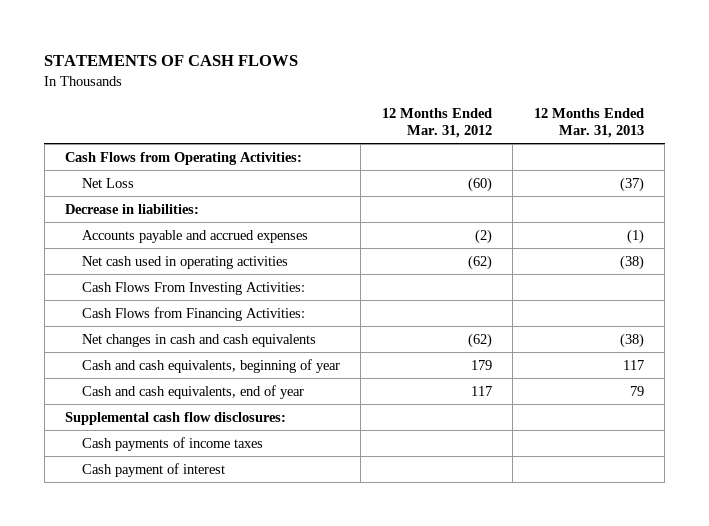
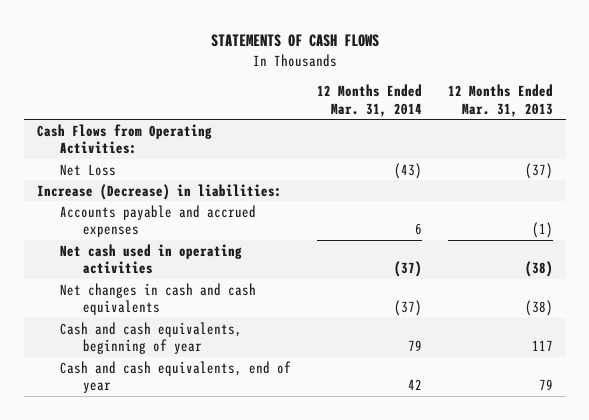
[381,107,492,138] 12 Months Ended Mar. 31, 2012 -> none
none -> [316,83,422,117] 12 Months Ended Mar. 31, 2014
[65,203,200,214] Decrease in liabilities: -> [36,183,282,200] Increase (Decrease) in liabilities:
[81,281,305,295] Cash Flows From Investing Activities: -> none
[81,306,305,321] Cash Flows from Financing Activities: -> none
[65,411,287,425] Supplemental cash flow disclosures: -> none
[81,436,263,451] Cash payments of income taxes -> none
[81,462,225,477] Cash payment of interest -> none

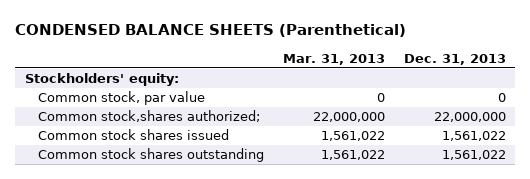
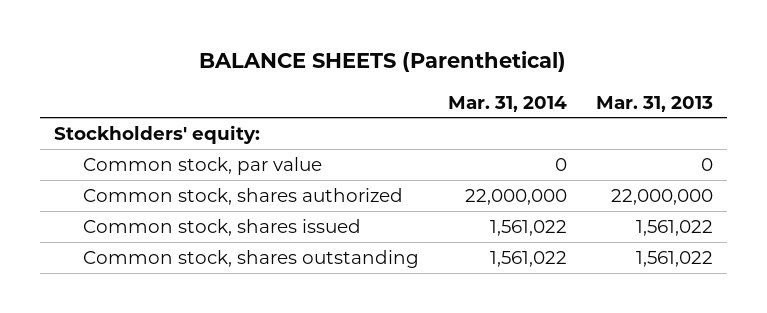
[15,24,407,38] CONDENSED BALANCE SHEETS (Parenthetical) -> [199,51,567,73] BALANCE SHEETS (Parenthetical)
[403,54,506,66] Dec. 31, 2013 -> none
none -> [447,95,567,112] Mar. 31, 2014
[37,110,260,123] Common stock,shares authorized; -> [82,187,403,205] Common stock, shares authorized
[37,129,229,141] Common stock shares issued -> [82,218,361,236] Common stock, shares issued
[37,148,264,163] Common stock shares outstanding -> [82,249,419,268] Common stock, shares outstanding

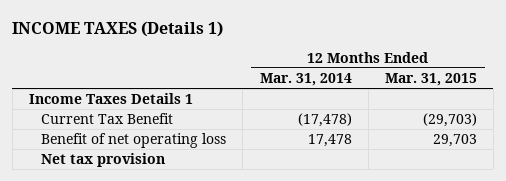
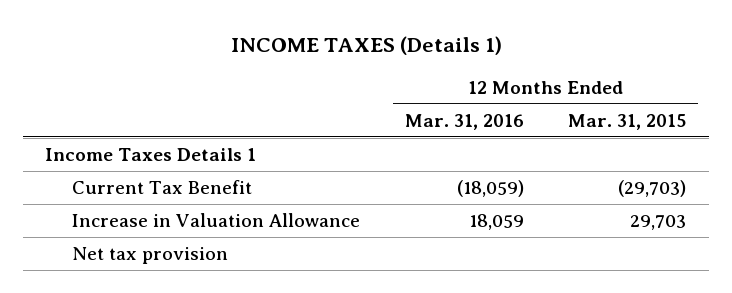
[259,73,352,87] Mar. 31, 2014 -> none
none -> [404,113,524,130] Mar. 31, 2016
[41,133,227,149] Benefit of net operating loss -> [71,212,360,227] Increase in Valuation Allowance

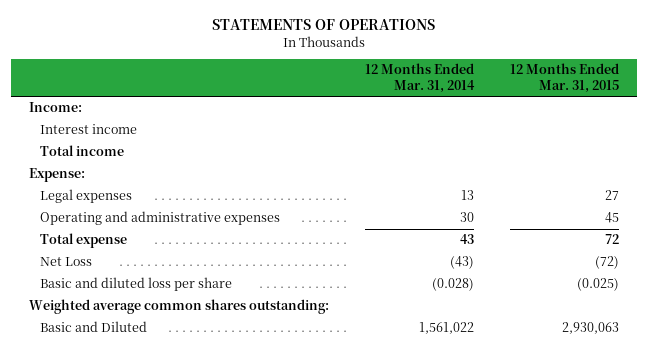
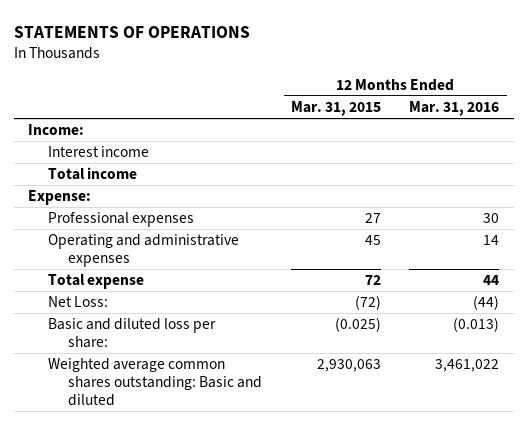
[364,63,475,94] 12 Months Ended Mar. 31, 2014 -> none
none -> [409,101,500,117] Mar. 31, 2016
[39,189,132,204] Legal expenses -> none
none -> [48,212,195,228] Professional expenses
[28,299,329,315] Weighted average common shares outstanding: -> none
[39,257,92,267] Net Loss -> [48,296,109,308] Net Loss:
[39,277,232,292] Basic and diluted loss per share -> [48,318,217,349] Basic and diluted loss per share:
[39,321,147,333] Basic and Diluted -> [48,358,263,407] Weighted average common shares outstanding: Basic and diluted

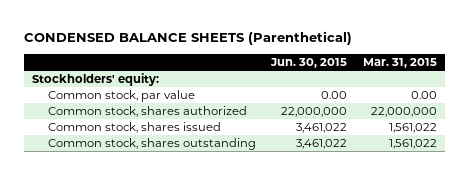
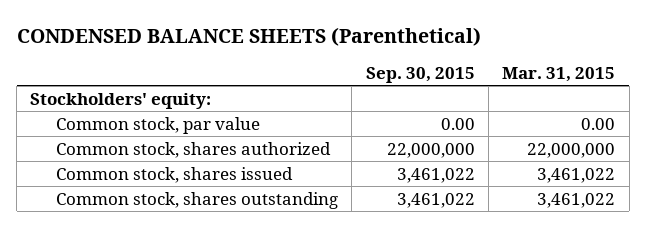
[270,57,348,68] Jun. 30, 2015 -> none
none -> [365,66,475,83] Sep. 30, 2015
[389,123,438,134] 1,561,022 -> [537,167,616,183] 3,461,022
[389,139,438,150] 1,561,022 -> [537,192,616,208] 3,461,022

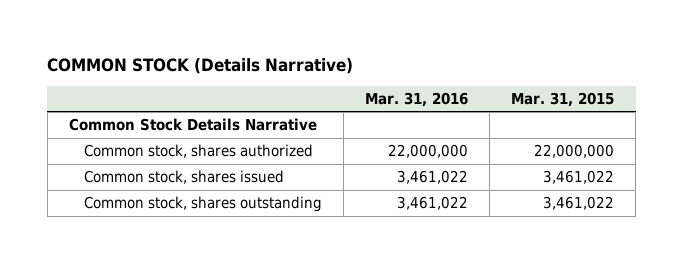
[16,26,481,46] CONDENSED BALANCE SHEETS (Parenthetical) -> [47,57,354,74] COMMON STOCK (Details Narrative)
[365,66,475,83] Sep. 30, 2015 -> none
none -> [365,91,469,107] Mar. 31, 2016
[30,92,212,109] Stockholders' equity: -> none
[55,116,260,134] Common stock, par value -> none
none -> [68,118,317,132] Common Stock Details Narrative

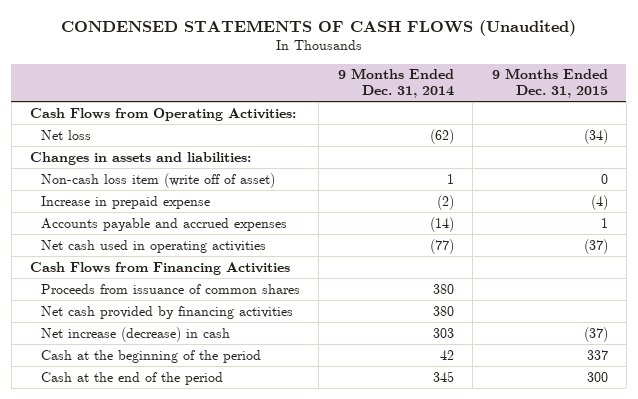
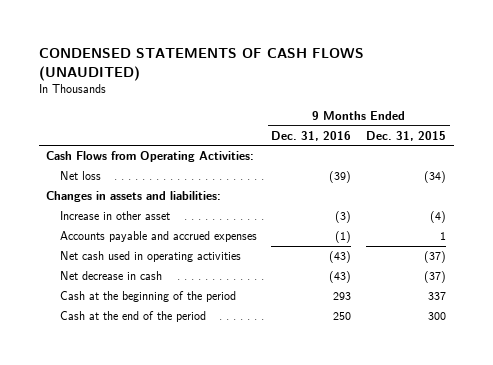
[60,20,576,37] CONDENSED STATEMENTS OF CASH FLOWS (Unaudited) -> [38,47,364,81] CONDENSED STATEMENTS OF CASH FLOWS (UNAUDITED)
[337,68,454,99] 9 Months Ended Dec. 31, 2014 -> none
none -> [271,130,352,141] Dec. 31, 2016
[41,172,276,188] Non-cash loss item (write off of asset) -> none
[41,195,211,209] Increase in prepaid expense -> none
none -> [59,211,170,221] Increase in other asset
[30,261,291,275] Cash Flows from Financing Activities -> none
[41,283,301,294] Proceeds from issuance of common shares -> none
[41,305,294,319] Net cash provided by financing activities -> none
[41,326,231,342] Net increase (decrease) in cash -> [59,271,162,281] Net decrease in cash

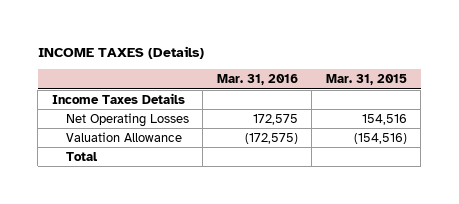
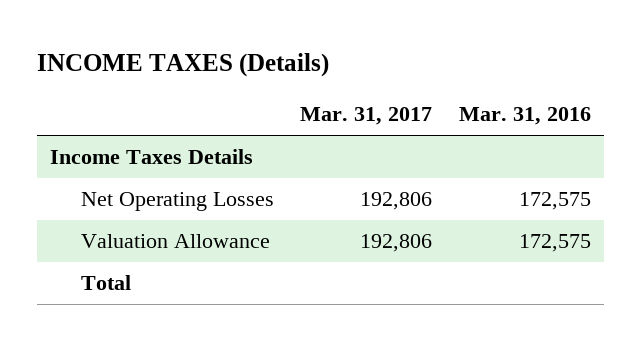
[325,74,407,86] Mar. 31, 2015 -> none
none -> [300,107,433,126] Mar. 31, 2017
[244,132,298,144] (172,575) -> [518,234,591,253] 172,575

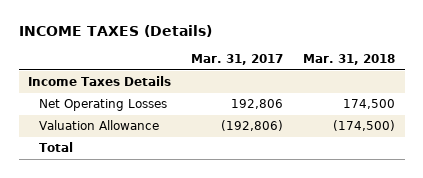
[458,107,591,126] Mar. 31, 2016 -> none
none -> [302,54,395,66] Mar. 31, 2018
[360,234,433,253] 192,806 -> [221,120,284,132] (192,806)

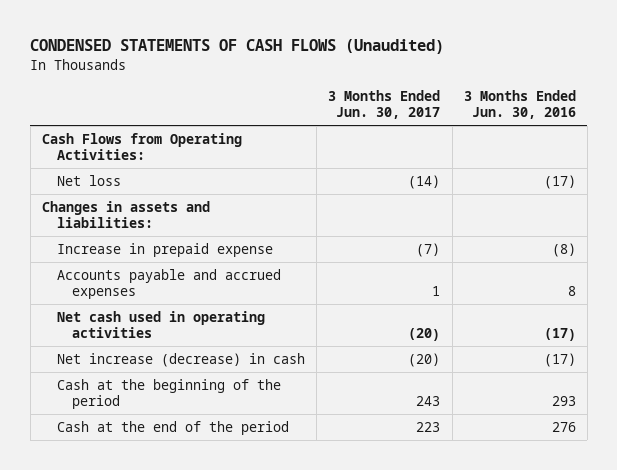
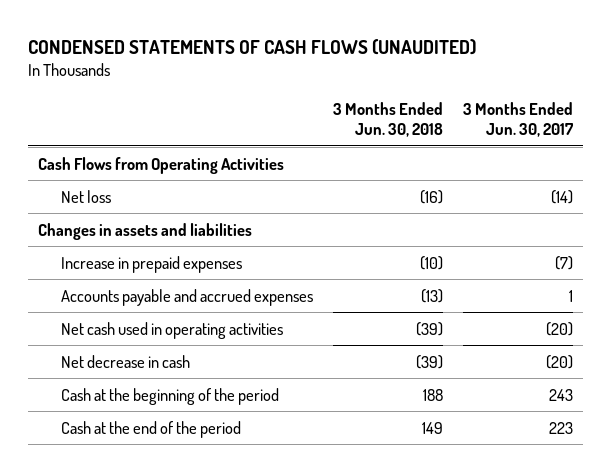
[30,39,445,55] CONDENSED STATEMENTS OF CASH FLOWS (Unaudited) -> [27,38,476,55] CONDENSED STATEMENTS OF CASH FLOWS (UNAUDITED)
[463,90,576,120] 3 Months Ended Jun. 30, 2016 -> none
none -> [332,102,443,138] 3 Months Ended Jun. 30, 2018
[41,132,242,160] Cash Flows from Operating Activities: -> [37,156,284,174] Cash Flows from Operating Activities
[41,200,210,228] Changes in assets and liabilities: -> [37,222,252,240] Changes in assets and liabilities
[57,242,274,257] Increase in prepaid expense -> [60,255,242,273] Increase in prepaid expenses
[57,352,306,367] Net increase (decrease) in cash -> [60,354,190,368] Net decrease in cash

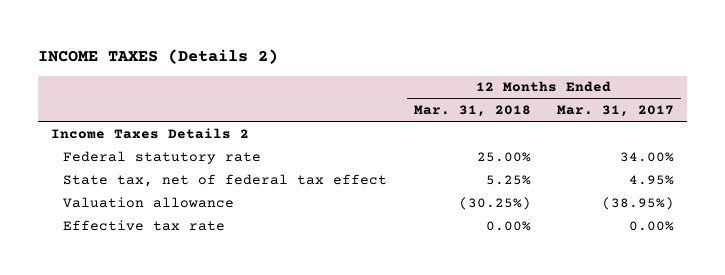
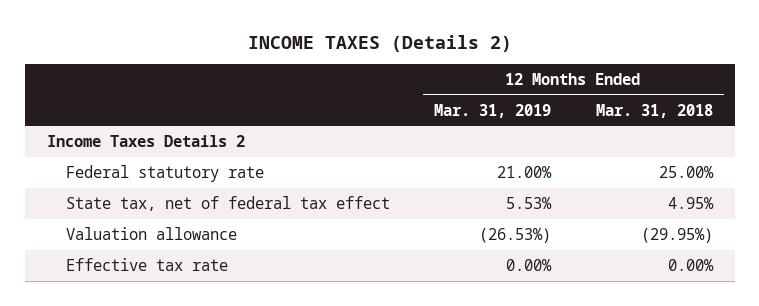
[557,105,675,118] Mar. 31, 2017 -> none
none -> [434,103,552,118] Mar. 31, 2019
[485,174,531,185] 5.25% -> [667,196,714,209] 4.95%
[458,196,531,210] (30.25%) -> [640,227,713,243] (29.95%)

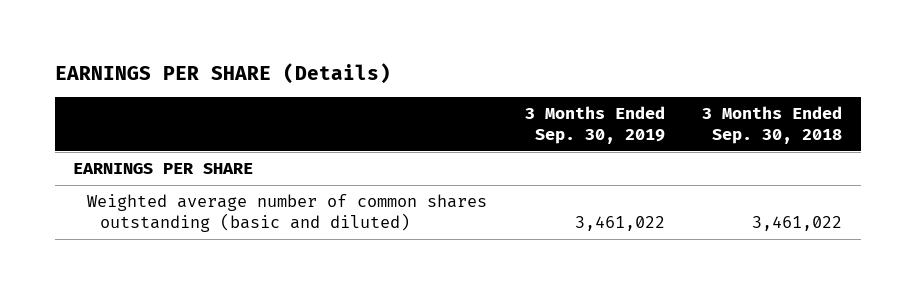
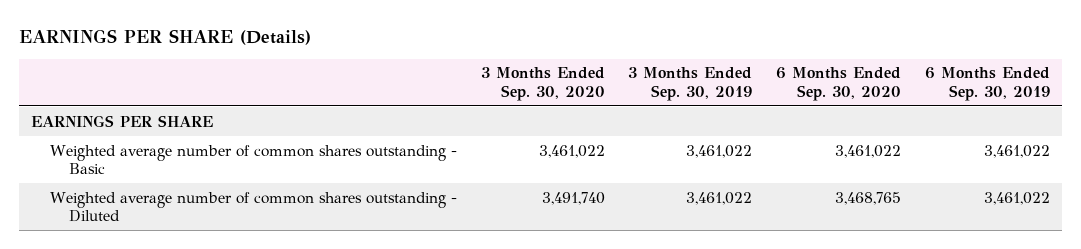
[702,106,843,145] 3 Months Ended Sep. 30, 2018 -> none
none -> [480,67,605,101] 3 Months Ended Sep. 30, 2020
none -> [776,67,902,101] 6 Months Ended Sep. 30, 2020
none -> [924,67,1050,101] 6 Months Ended Sep. 30, 2019
[86,194,487,233] Weighted average number of common shares outstanding (basic and diluted) -> [50,144,458,175] Weighted average number of common shares outstanding - Basic
none -> [50,191,458,223] Weighted average number of common shares outstanding - Diluted

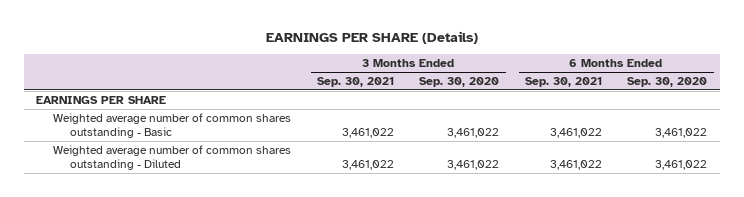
[628,67,753,101] 3 Months Ended Sep. 30, 2019 -> none
[924,67,1050,101] 6 Months Ended Sep. 30, 2019 -> none
none -> [316,76,394,87] Sep. 30, 2021
none -> [524,76,602,87] Sep. 30, 2021
[541,191,605,205] 3,491,740 -> [447,160,500,171] 3,461,022
[835,191,902,205] 3,468,765 -> [655,160,708,171] 3,461,022

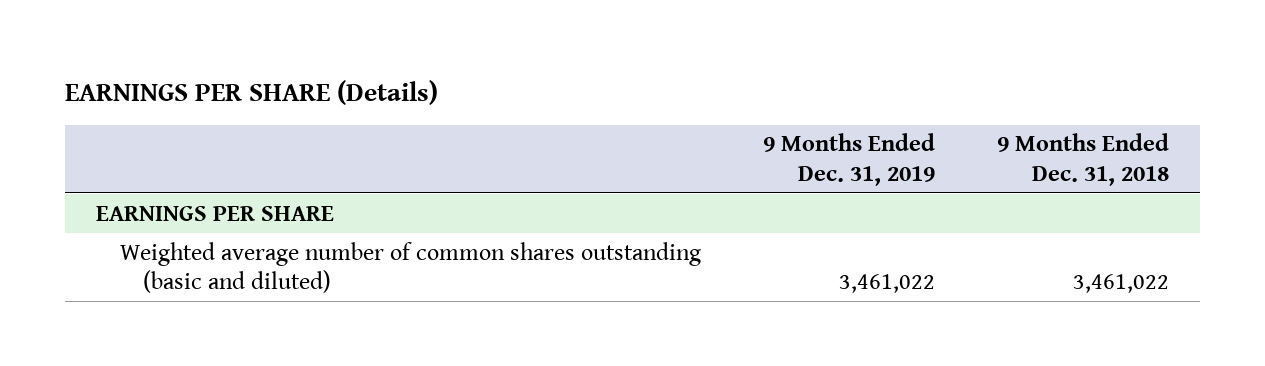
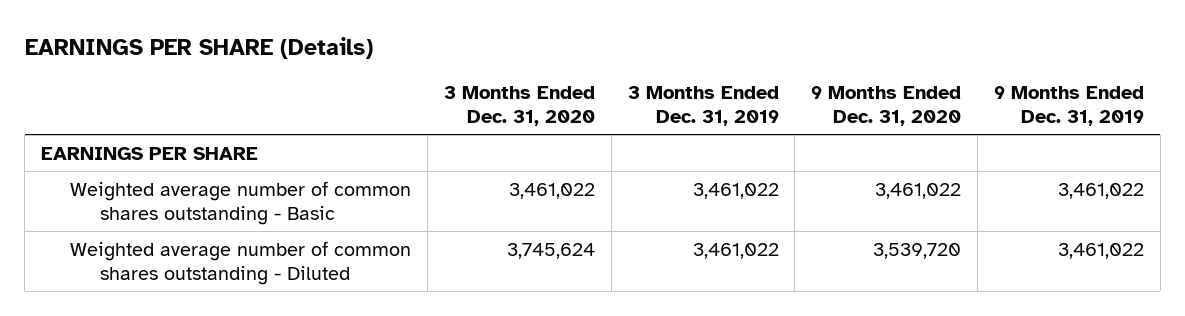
[996,133,1169,186] 9 Months Ended Dec. 31, 2018 -> none
none -> [443,86,595,126] 3 Months Ended Dec. 31, 2020
none -> [627,86,779,126] 3 Months Ended Dec. 31, 2019
none -> [811,86,962,126] 9 Months Ended Dec. 31, 2020
[119,241,701,294] Weighted average number of common shares outstanding (basic and diluted) -> [70,180,412,225] Weighted average number of common shares outstanding - Basic
none -> [70,240,412,285] Weighted average number of common shares outstanding - Diluted

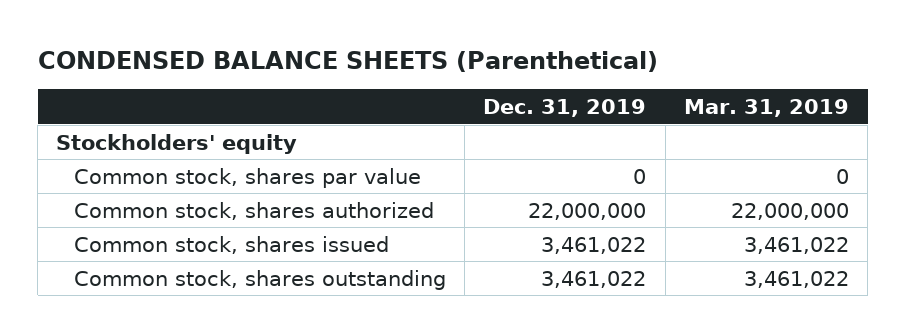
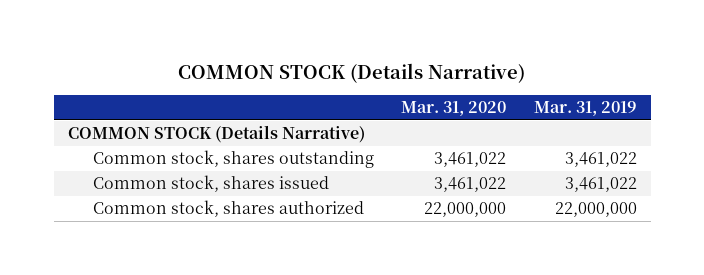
[37,51,658,73] CONDENSED BALANCE SHEETS (Parenthetical) -> [178,62,526,83] COMMON STOCK (Details Narrative)
[483,99,647,118] Dec. 31, 2019 -> none
none -> [401,101,507,117] Mar. 31, 2020
[56,133,298,154] Stockholders' equity -> none
[73,167,421,188] Common stock, shares par value -> none
none -> [67,125,365,144] COMMON STOCK (Details Narrative)
[73,235,389,254] Common stock, shares issued -> [92,175,329,193] Common stock, shares issued
[73,201,434,220] Common stock, shares authorized -> [92,200,364,218] Common stock, shares authorized

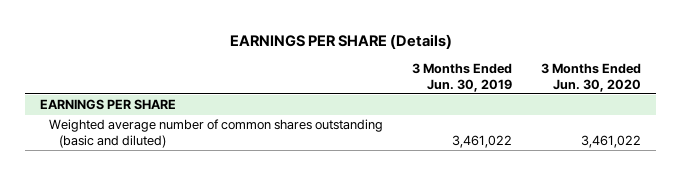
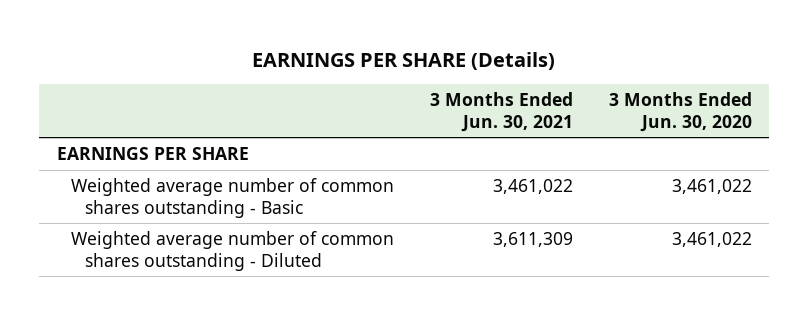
[412,62,513,92] 3 Months Ended Jun. 30, 2019 -> none
none -> [429,92,573,132] 3 Months Ended Jun. 30, 2021
[49,119,384,149] Weighted average number of common shares outstanding (basic and diluted) -> [71,178,395,218] Weighted average number of common shares outstanding - Basic
none -> [71,231,395,271] Weighted average number of common shares outstanding - Diluted

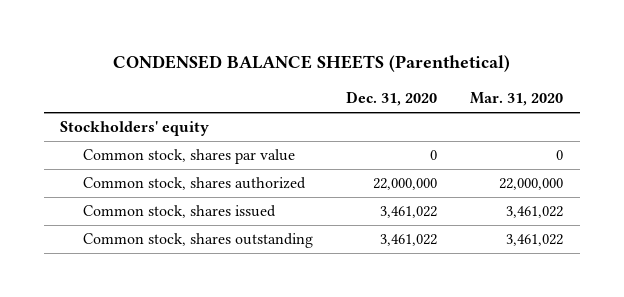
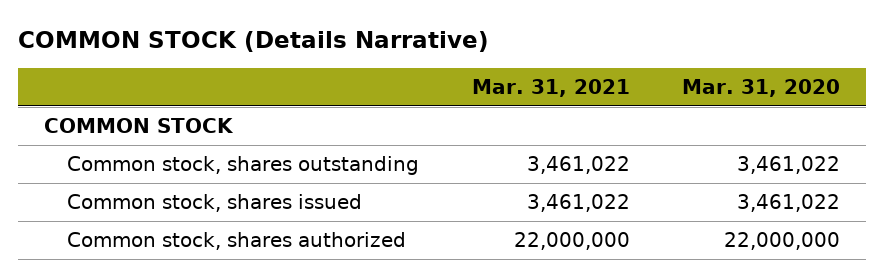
[112,55,510,73] CONDENSED BALANCE SHEETS (Parenthetical) -> [18,31,490,53] COMMON STOCK (Details Narrative)
[345,91,437,107] Dec. 31, 2020 -> none
none -> [471,79,630,98] Mar. 31, 2021
[60,121,210,137] Stockholders' equity -> none
[82,149,295,165] Common stock, shares par value -> none
none -> [44,117,235,133] COMMON STOCK
[82,205,276,219] Common stock, shares issued -> [67,193,363,212] Common stock, shares issued
[82,177,306,191] Common stock, shares authorized -> [67,231,407,250] Common stock, shares authorized

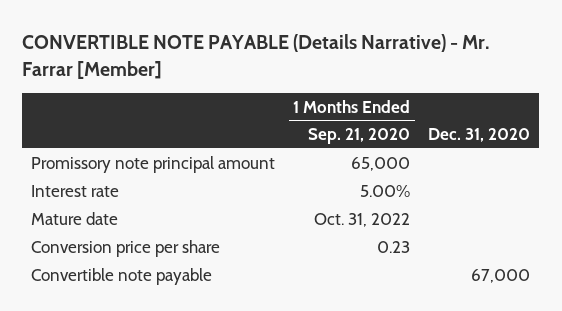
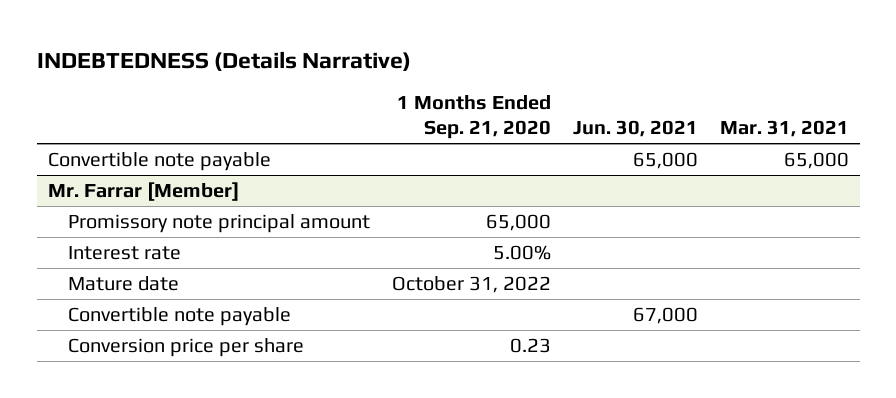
[22,33,491,79] CONVERTIBLE NOTE PAYABLE (Details Narrative) - Mr. Farrar [Member] -> [36,50,411,71] INDEBTEDNESS (Details Narrative)
[428,128,531,143] Dec. 31, 2020 -> none
none -> [572,120,698,138] Jun. 30, 2021
none -> [719,120,849,138] Mar. 31, 2021
none -> [47,151,271,171] Convertible note payable
none -> [47,181,239,201] Mr. Farrar [Member]
[31,239,221,257] Conversion price per share -> none
[314,212,411,227] Oct. 31, 2022 -> [391,275,551,293] October 31, 2022
none -> [67,337,304,357] Conversion price per share

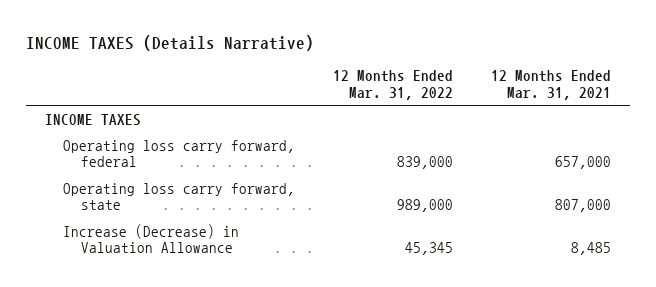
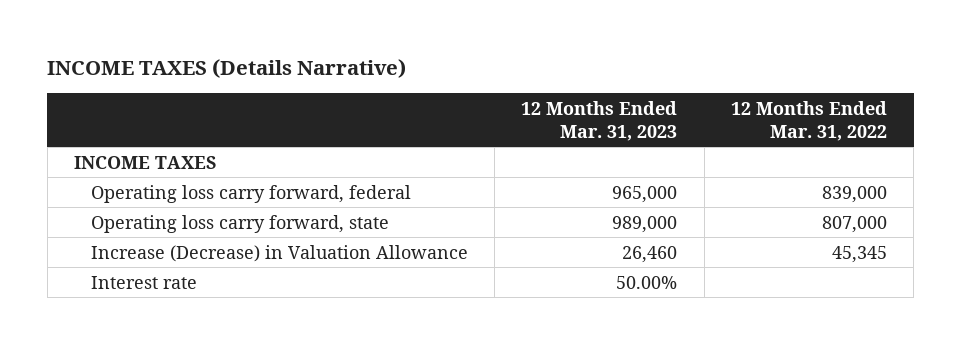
[491,70,612,100] 12 Months Ended Mar. 31, 2021 -> none
none -> [521,100,678,141] 12 Months Ended Mar. 31, 2023
[396,199,453,213] 989,000 -> [821,215,887,233] 807,000
none -> [90,275,197,289] Interest rate

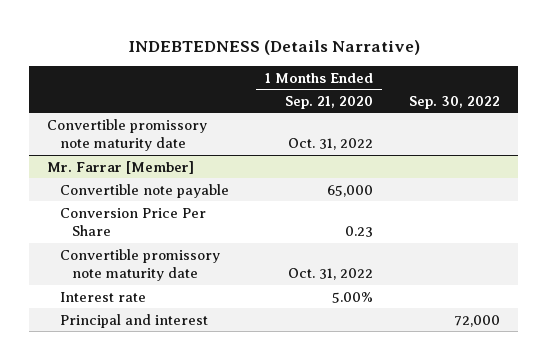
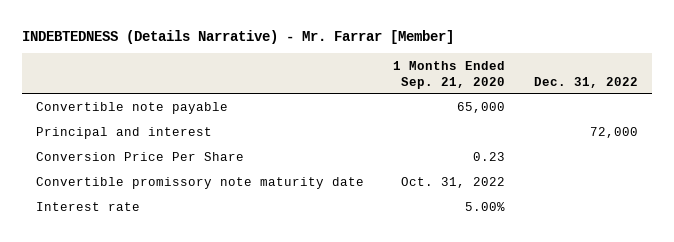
[127,39,420,55] INDEBTEDNESS (Details Narrative) -> [22,30,455,45] INDEBTEDNESS (Details Narrative) - Mr. Farrar [Member]
[409,95,501,109] Sep. 30, 2022 -> none
none -> [533,76,638,88] Dec. 31, 2022
[47,118,208,152] Convertible promissory note maturity date -> none
[47,160,195,174] Mr. Farrar [Member] -> none
none -> [36,127,213,140] Principal and interest
[59,313,208,328] Principal and interest -> none

